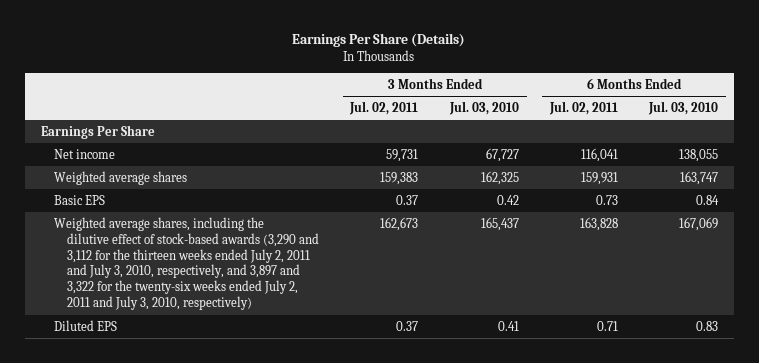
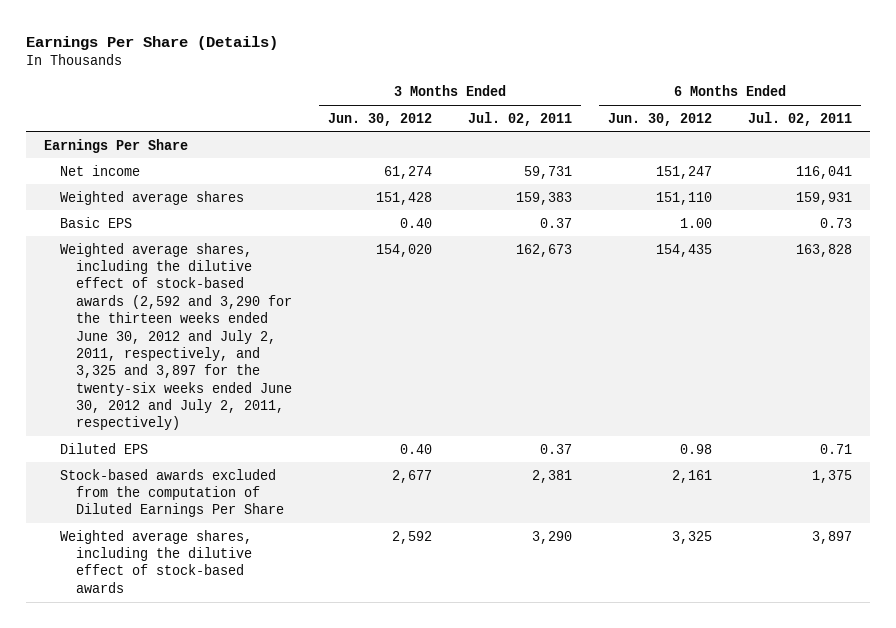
[448,100,519,115] Jul. 03, 2010 -> none
[648,100,719,115] Jul. 03, 2010 -> none
none -> [328,112,433,126] Jun. 30, 2012
none -> [608,112,713,126] Jun. 30, 2012
[53,216,320,311] Weighted average shares, including the dilutive effect of stock-based awards (3,290 and 3,112 for the thirteen weeks ended July 2, 2011 and July 3, 2010, respectively, and 3,897 and 3,322 for the twenty-six weeks ended July 2, 2011 and July 3, 2010, respectively) -> [60,242,293,431] Weighted average shares, including the dilutive effect of stock-based awards (2,592 and 3,290 for the thirteen weeks ended June 30, 2012 and July 2, 2011, respectively, and 3,325 and 3,897 for the twenty-six weeks ended June 30, 2012 and July 2, 2011, respectively)
none -> [60,468,285,518] Stock-based awards excluded from the computation of Diluted Earnings Per Share
none -> [60,529,253,593] Weighted average shares, including the dilutive effect of stock-based awards

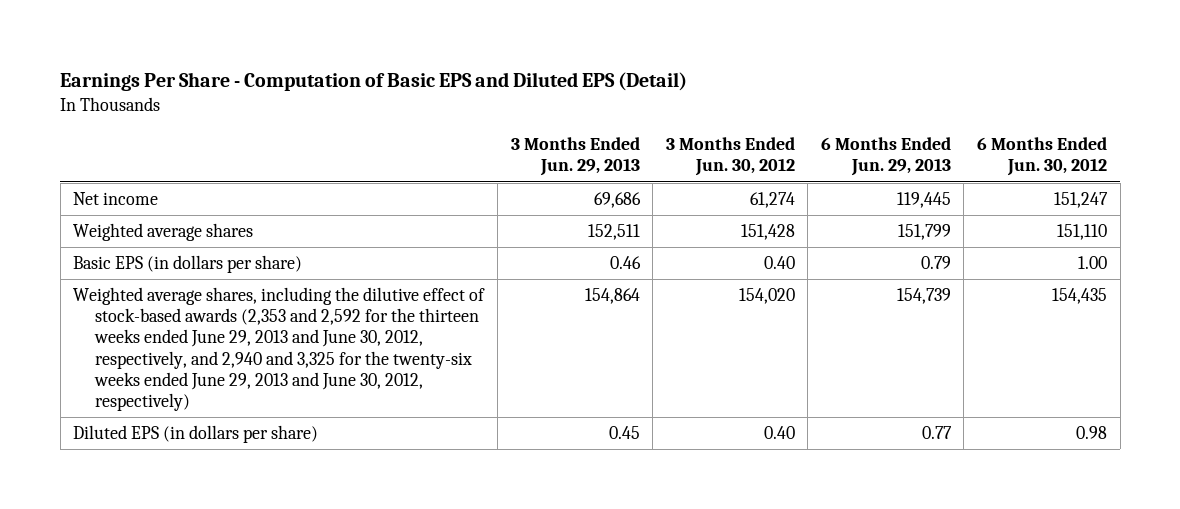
[25,35,278,50] Earnings Per Share (Details) -> [60,72,688,92] Earnings Per Share - Computation of Basic EPS and Diluted EPS (Detail)
[468,111,573,126] Jul. 02, 2011 -> none
[747,111,852,126] Jul. 02, 2011 -> none
none -> [510,137,640,177] 3 Months Ended Jun. 29, 2013
none -> [820,137,951,177] 6 Months Ended Jun. 29, 2013
[43,138,188,153] Earnings Per Share -> none
[60,468,285,518] Stock-based awards excluded from the computation of Diluted Earnings Per Share -> none
[60,529,253,593] Weighted average shares, including the dilutive effect of stock-based awards -> none
[60,216,133,228] Basic EPS -> [73,255,303,274] Basic EPS (in dollars per share)
[60,242,293,431] Weighted average shares, including the dilutive effect of stock-based awards (2,592 and 3,290 for the thirteen weeks ended June 30, 2012 and July 2, 2011, respectively, and 3,325 and 3,897 for the twenty-six weeks ended June 30, 2012 and July 2, 2011, respectively) -> [73,287,486,411] Weighted average shares, including the dilutive effect of stock-based awards (2,353 and 2,592 for the thirteen weeks ended June 29, 2013 and June 30, 2012, respectively, and 2,940 and 3,325 for the twenty-six weeks ended June 29, 2013 and June 30, 2012, respectively)
[60,442,149,454] Diluted EPS -> [73,425,319,444] Diluted EPS (in dollars per share)

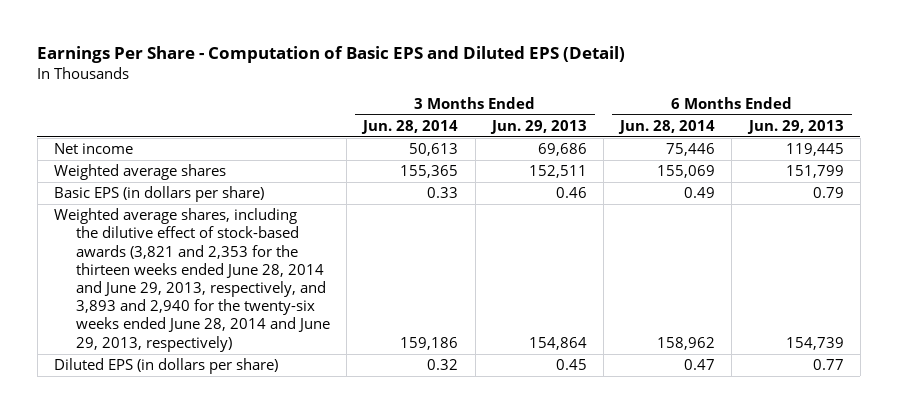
[665,137,795,177] 3 Months Ended Jun. 30, 2012 -> none
[976,137,1107,177] 6 Months Ended Jun. 30, 2012 -> none
none -> [361,120,459,135] Jun. 28, 2014
none -> [618,120,716,135] Jun. 28, 2014
[73,287,486,411] Weighted average shares, including the dilutive effect of stock-based awards (2,353 and 2,592 for the thirteen weeks ended June 29, 2013 and June 30, 2012, respectively, and 2,940 and 3,325 for the twenty-six weeks ended June 29, 2013 and June 30, 2012, respectively) -> [53,208,330,352] Weighted average shares, including the dilutive effect of stock-based awards (3,821 and 2,353 for the thirteen weeks ended June 28, 2014 and June 29, 2013, respectively, and 3,893 and 2,940 for the twenty-six weeks ended June 28, 2014 and June 29, 2013, respectively)

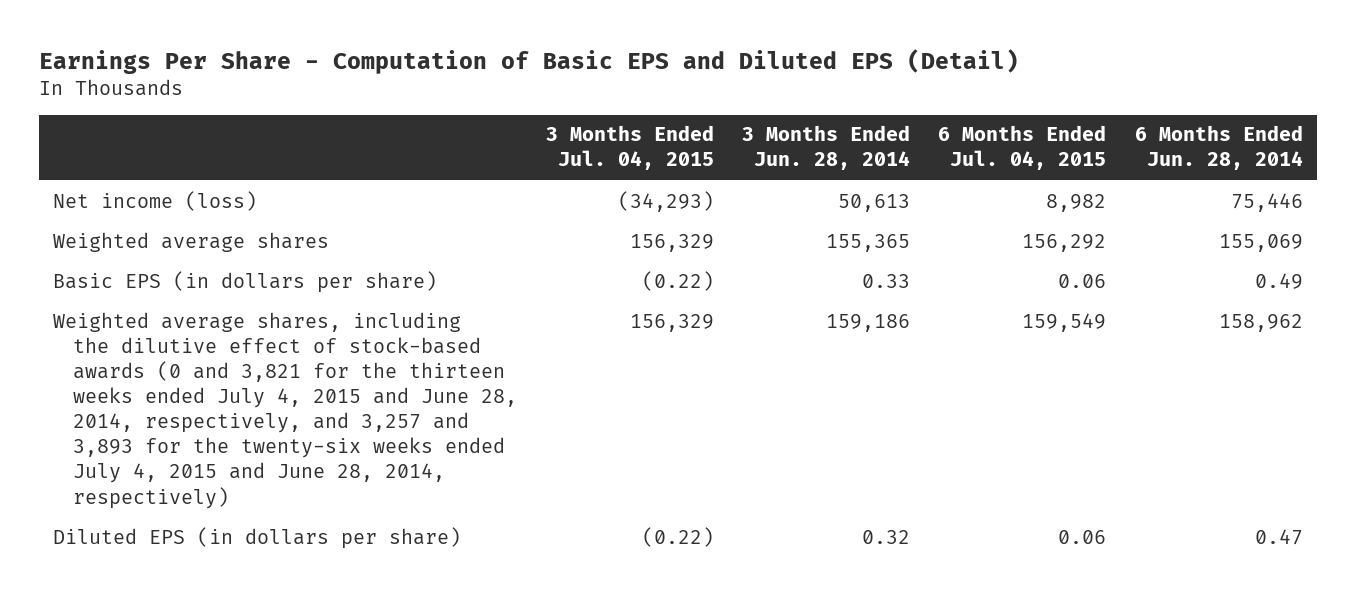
[489,120,587,135] Jun. 29, 2013 -> none
[746,120,844,135] Jun. 29, 2013 -> none
none -> [545,125,714,171] 3 Months Ended Jul. 04, 2015
none -> [938,125,1107,171] 6 Months Ended Jul. 04, 2015
[53,143,133,155] Net income -> [52,190,257,211] Net income (loss)
[53,208,330,352] Weighted average shares, including the dilutive effect of stock-based awards (3,821 and 2,353 for the thirteen weeks ended June 28, 2014 and June 29, 2013, respectively, and 3,893 and 2,940 for the twenty-six weeks ended June 28, 2014 and June 29, 2013, respectively) -> [52,311,518,509] Weighted average shares, including the dilutive effect of stock-based awards (0 and 3,821 for the thirteen weeks ended July 4, 2015 and June 28, 2014, respectively, and 3,257 and 3,893 for the twenty-six weeks ended July 4, 2015 and June 28, 2014, respectively)

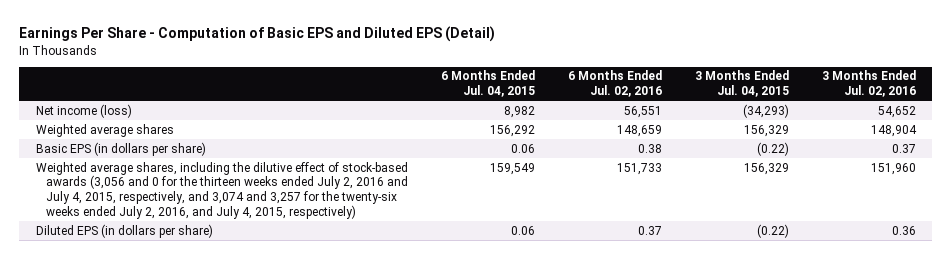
[742,125,911,171] 3 Months Ended Jun. 28, 2014 -> none
[1134,125,1303,171] 6 Months Ended Jun. 28, 2014 -> none
none -> [567,70,662,98] 6 Months Ended Jul. 02, 2016
none -> [821,70,916,98] 3 Months Ended Jul. 02, 2016
[52,311,518,509] Weighted average shares, including the dilutive effect of stock-based awards (0 and 3,821 for the thirteen weeks ended July 4, 2015 and June 28, 2014, respectively, and 3,257 and 3,893 for the twenty-six weeks ended July 4, 2015 and June 28, 2014, respectively) -> [35,161,408,220] Weighted average shares, including the dilutive effect of stock-based awards (3,056 and 0 for the thirteen weeks ended July 2, 2016 and July 4, 2015, respectively, and 3,074 and 3,257 for the twenty-six weeks ended July 2, 2016, and July 4, 2015, respectively)

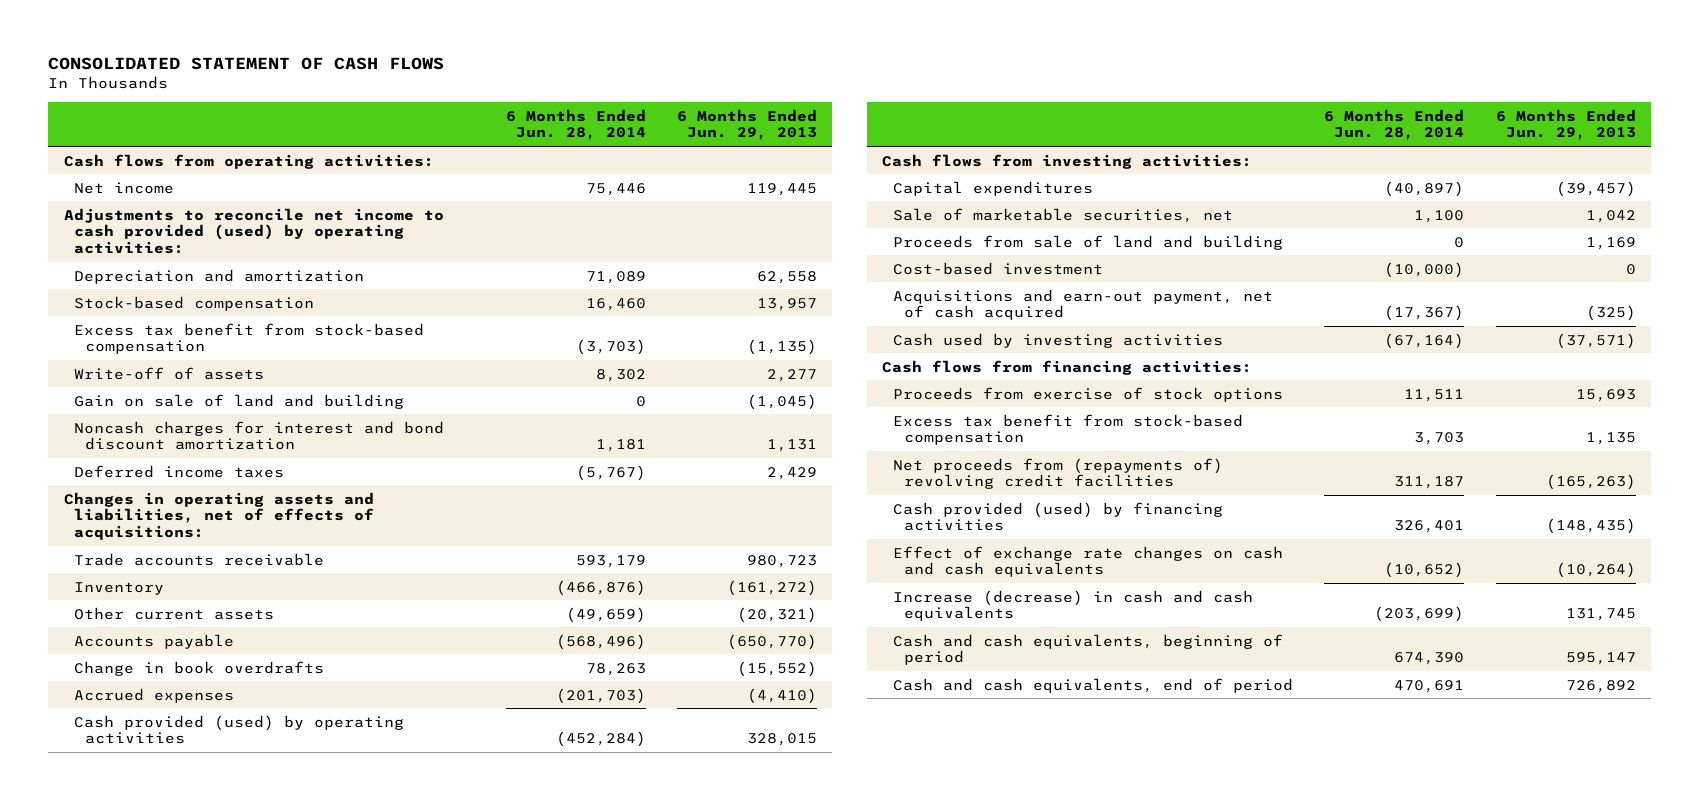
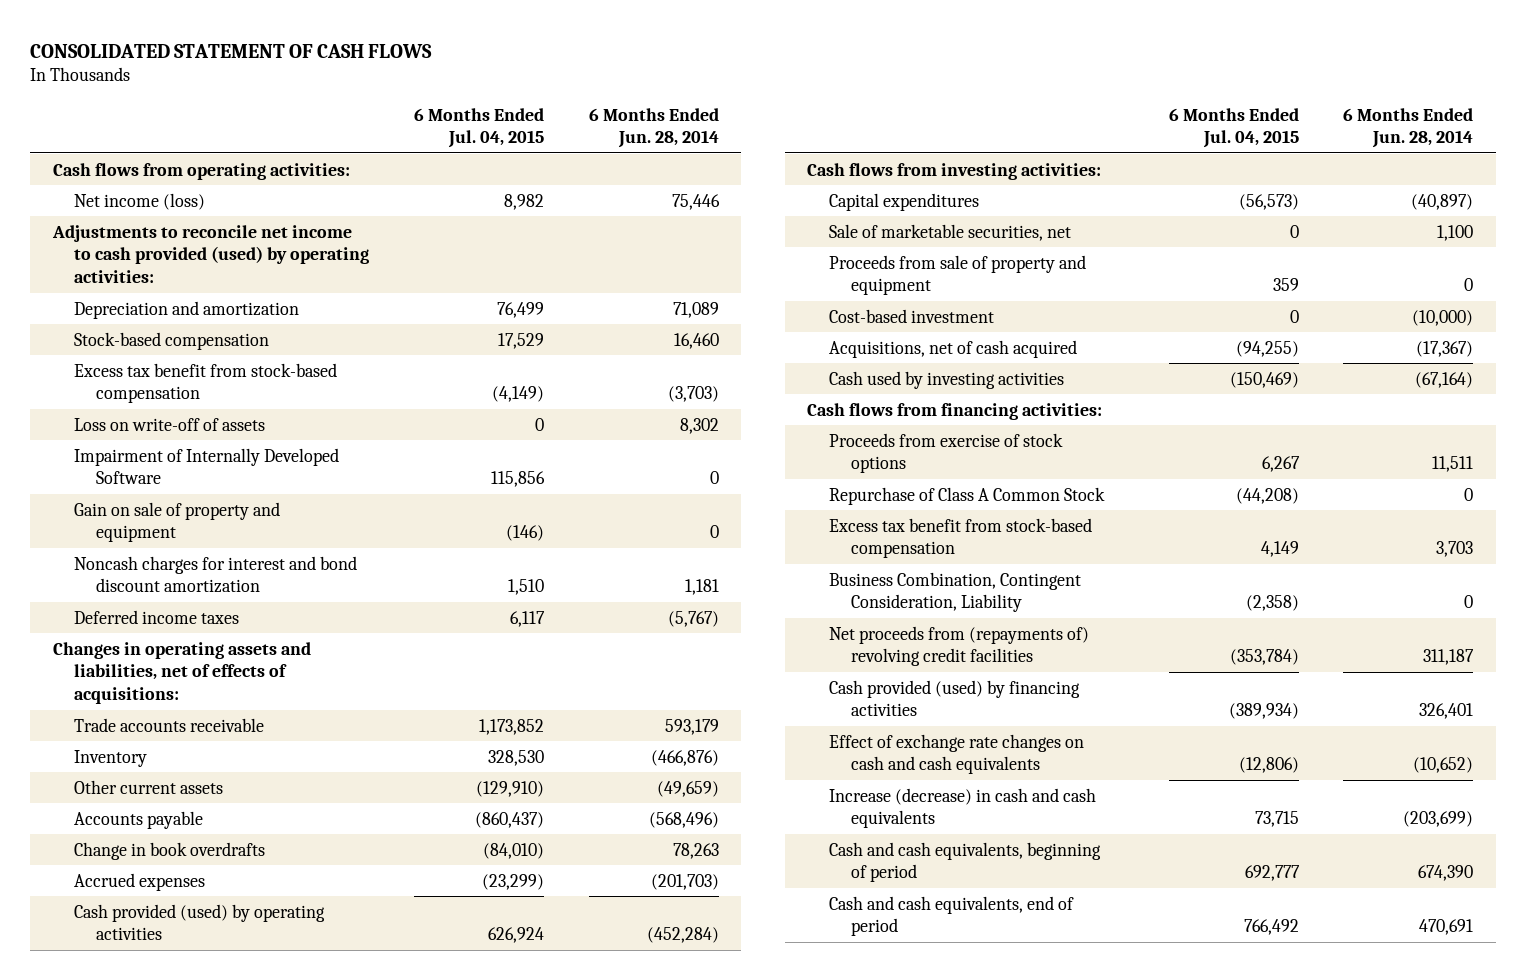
[676,108,817,141] 6 Months Ended Jun. 29, 2013 -> none
none -> [414,107,545,149] 6 Months Ended Jul. 04, 2015
[74,181,175,194] Net income -> [74,192,206,210] Net income (loss)
[74,366,265,380] Write-off of assets -> [74,417,266,431] Loss on write-off of assets
none -> [74,447,340,485] Impairment of Internally Developed Software
[74,393,405,409] Gain on sale of land and building -> [74,501,281,543] Gain on sale of property and equipment
[893,234,1284,250] Proceeds from sale of land and building -> [829,254,1087,296] Proceeds from sale of property and equipment
[893,288,1274,321] Acquisitions and earn-out payment, net of cash acquired -> [829,339,1078,358] Acquisitions, net of cash acquired
none -> [829,486,1106,505] Repurchase of Class A Common Stock
none -> [829,571,1082,613] Business Combination, Contingent Consideration, Liability

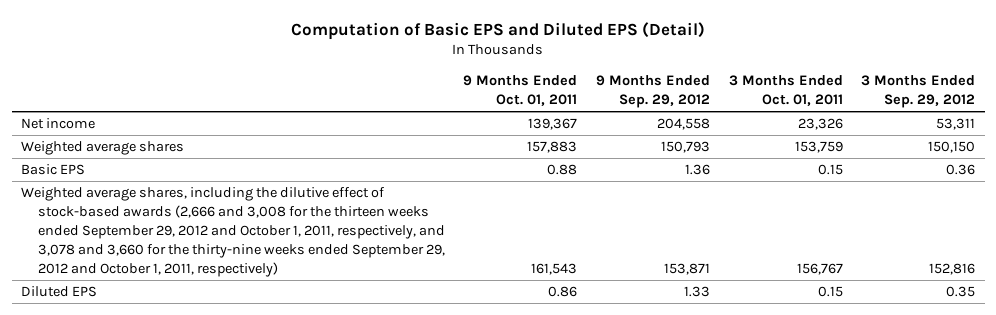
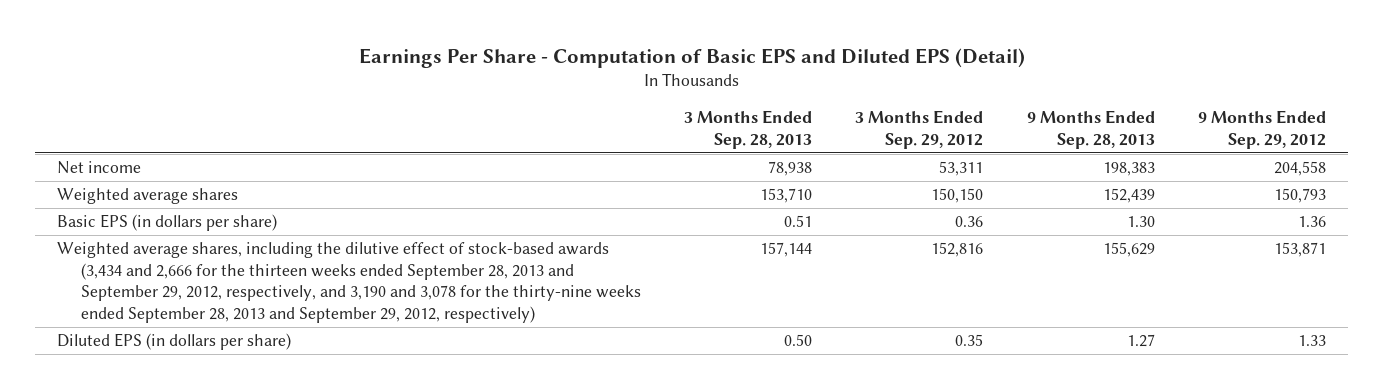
[291,21,706,40] Computation of Basic EPS and Diluted EPS (Detail) -> [358,47,1025,68] Earnings Per Share - Computation of Basic EPS and Diluted EPS (Detail)
[463,75,578,107] 9 Months Ended Oct. 01, 2011 -> none
[728,75,843,107] 3 Months Ended Oct. 01, 2011 -> none
none -> [683,110,812,149] 3 Months Ended Sep. 28, 2013
none -> [1026,110,1155,149] 9 Months Ended Sep. 28, 2013
[21,164,86,176] Basic EPS -> [56,214,277,232] Basic EPS (in dollars per share)
[21,187,445,278] Weighted average shares, including the dilutive effect of stock-based awards (2,666 and 3,008 for the thirteen weeks ended September 29, 2012 and October 1, 2011, respectively, and 3,078 and 3,660 for the thirty-nine weeks ended September 29, 2012 and October 1, 2011, respectively) -> [56,242,641,324] Weighted average shares, including the dilutive effect of stock-based awards (3,434 and 2,666 for the thirteen weeks ended September 28, 2013 and September 29, 2012, respectively, and 3,190 and 3,078 for the thirty-nine weeks ended September 28, 2013 and September 29, 2012, respectively)
[21,286,98,298] Diluted EPS -> [56,333,291,351] Diluted EPS (in dollars per share)

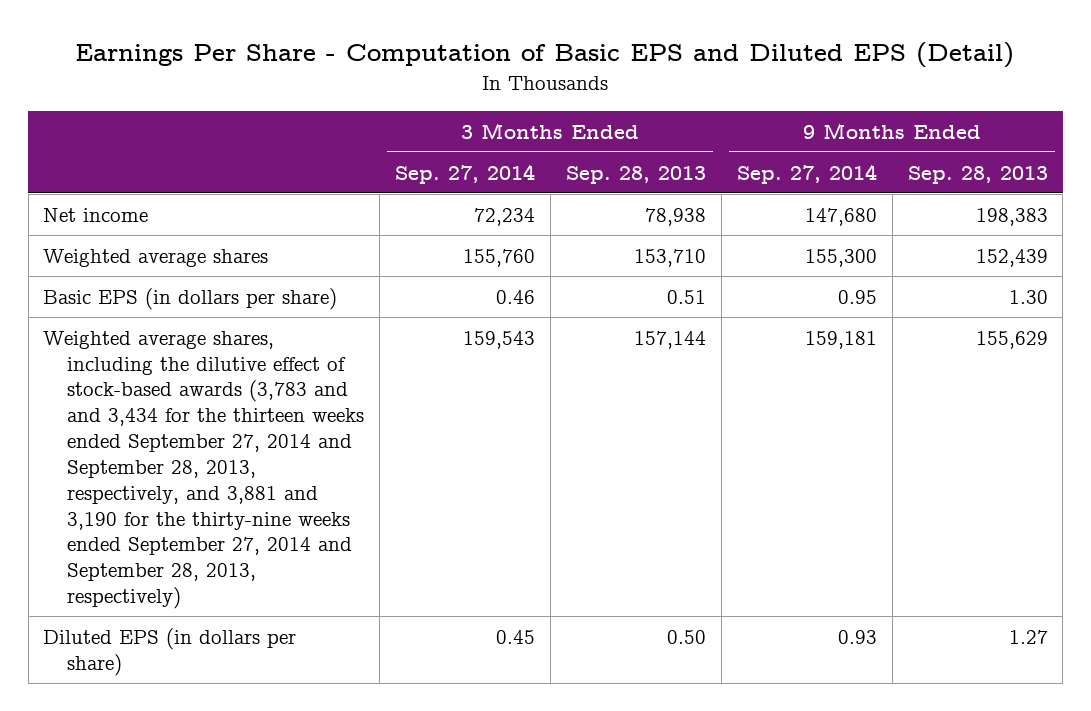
[855,110,984,149] 3 Months Ended Sep. 29, 2012 -> none
[1198,110,1327,149] 9 Months Ended Sep. 29, 2012 -> none
none -> [394,163,535,184] Sep. 27, 2014
none -> [736,163,877,184] Sep. 27, 2014
[56,242,641,324] Weighted average shares, including the dilutive effect of stock-based awards (3,434 and 2,666 for the thirteen weeks ended September 28, 2013 and September 29, 2012, respectively, and 3,190 and 3,078 for the thirty-nine weeks ended September 28, 2013 and September 29, 2012, respectively) -> [43,330,364,610] Weighted average shares, including the dilutive effect of stock-based awards (3,783 and and 3,434 for the thirteen weeks ended September 27, 2014 and September 28, 2013, respectively, and 3,881 and 3,190 for the thirty-nine weeks ended September 27, 2014 and September 28, 2013, respectively)

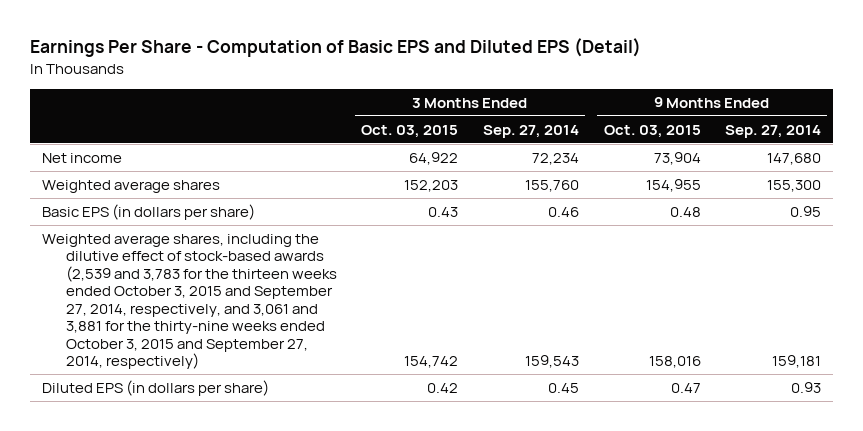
[565,165,706,184] Sep. 28, 2013 -> none
[907,165,1048,184] Sep. 28, 2013 -> none
none -> [361,124,459,138] Oct. 03, 2015
none -> [603,124,701,138] Oct. 03, 2015
[43,330,364,610] Weighted average shares, including the dilutive effect of stock-based awards (3,783 and and 3,434 for the thirteen weeks ended September 27, 2014 and September 28, 2013, respectively, and 3,881 and 3,190 for the thirty-nine weeks ended September 27, 2014 and September 28, 2013, respectively) -> [42,233,337,370] Weighted average shares, including the dilutive effect of stock-based awards (2,539 and 3,783 for the thirteen weeks ended October 3, 2015 and September 27, 2014, respectively, and 3,061 and 3,881 for the thirty-nine weeks ended October 3, 2015 and September 27, 2014, respectively)

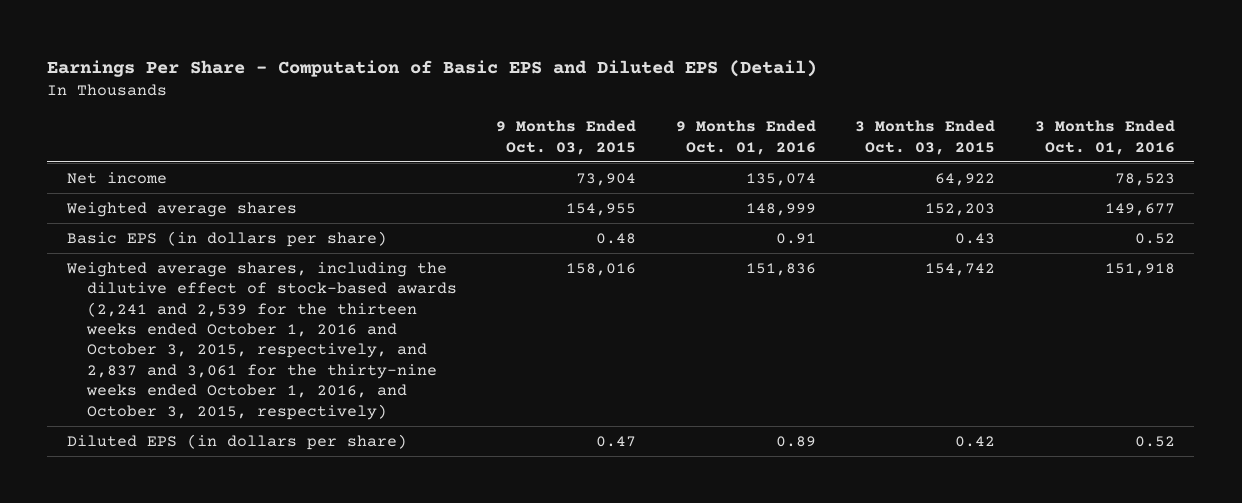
[482,124,579,138] Sep. 27, 2014 -> none
[725,124,822,138] Sep. 27, 2014 -> none
none -> [675,120,816,155] 9 Months Ended Oct. 01, 2016
none -> [1034,120,1175,155] 3 Months Ended Oct. 01, 2016
[42,233,337,370] Weighted average shares, including the dilutive effect of stock-based awards (2,539 and 3,783 for the thirteen weeks ended October 3, 2015 and September 27, 2014, respectively, and 3,061 and 3,881 for the thirty-nine weeks ended October 3, 2015 and September 27, 2014, respectively) -> [66,261,457,420] Weighted average shares, including the dilutive effect of stock-based awards (2,241 and 2,539 for the thirteen weeks ended October 1, 2016 and October 3, 2015, respectively, and 2,837 and 3,061 for the thirty-nine weeks ended October 1, 2016, and October 3, 2015, respectively)

